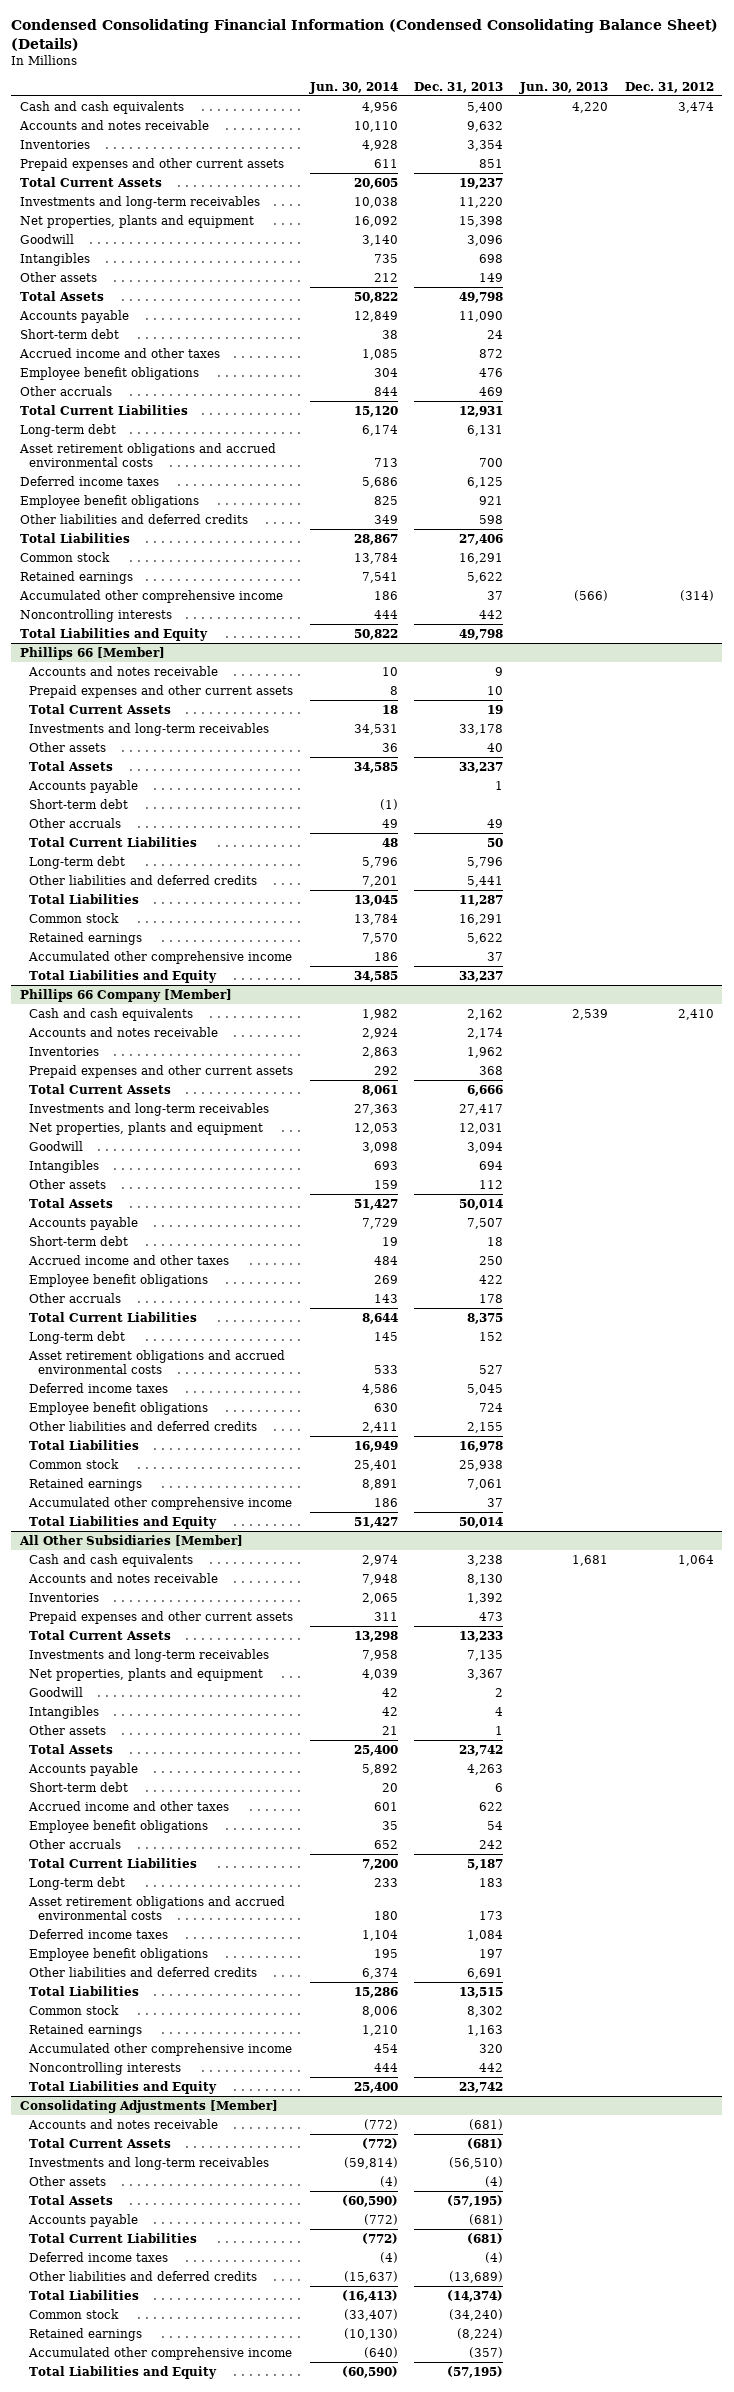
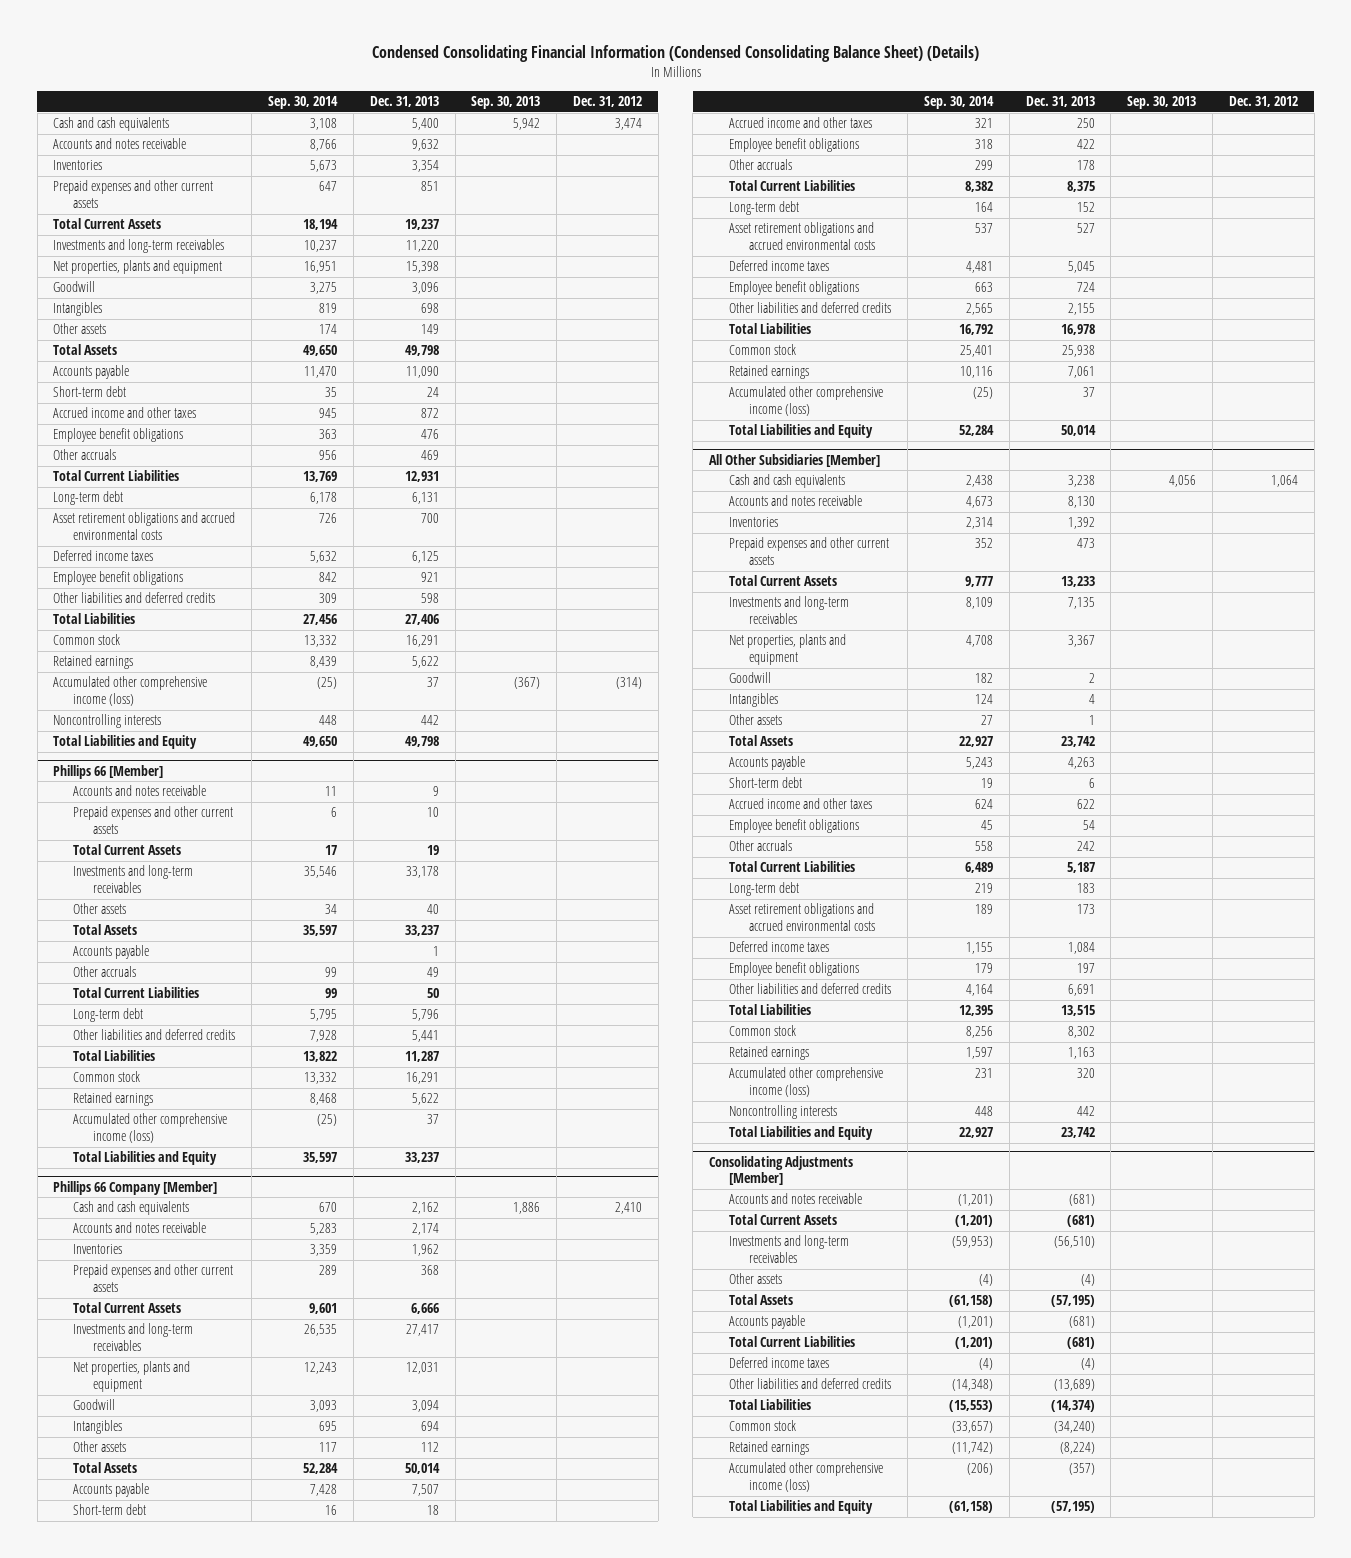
[308,81,398,94] Jun. 30, 2014 -> none
[519,81,609,94] Jun. 30, 2013 -> none
none -> [268,96,339,110] Sep. 30, 2014
none -> [471,96,541,110] Sep. 30, 2013
[18,589,283,603] Accumulated other comprehensive income -> [53,676,208,707] Accumulated other comprehensive income (loss)
[28,798,128,809] Short-term debt -> none
[27,950,292,964] Accumulated other comprehensive income -> [73,1113,228,1144] Accumulated other comprehensive income (loss)
[27,1496,292,1510] Accumulated other comprehensive income -> [729,386,884,417] Accumulated other comprehensive income (loss)
[27,2042,292,2056] Accumulated other comprehensive income -> [729,1067,884,1098] Accumulated other comprehensive income (loss)
[27,2346,292,2360] Accumulated other comprehensive income -> [729,1462,884,1493] Accumulated other comprehensive income (loss)

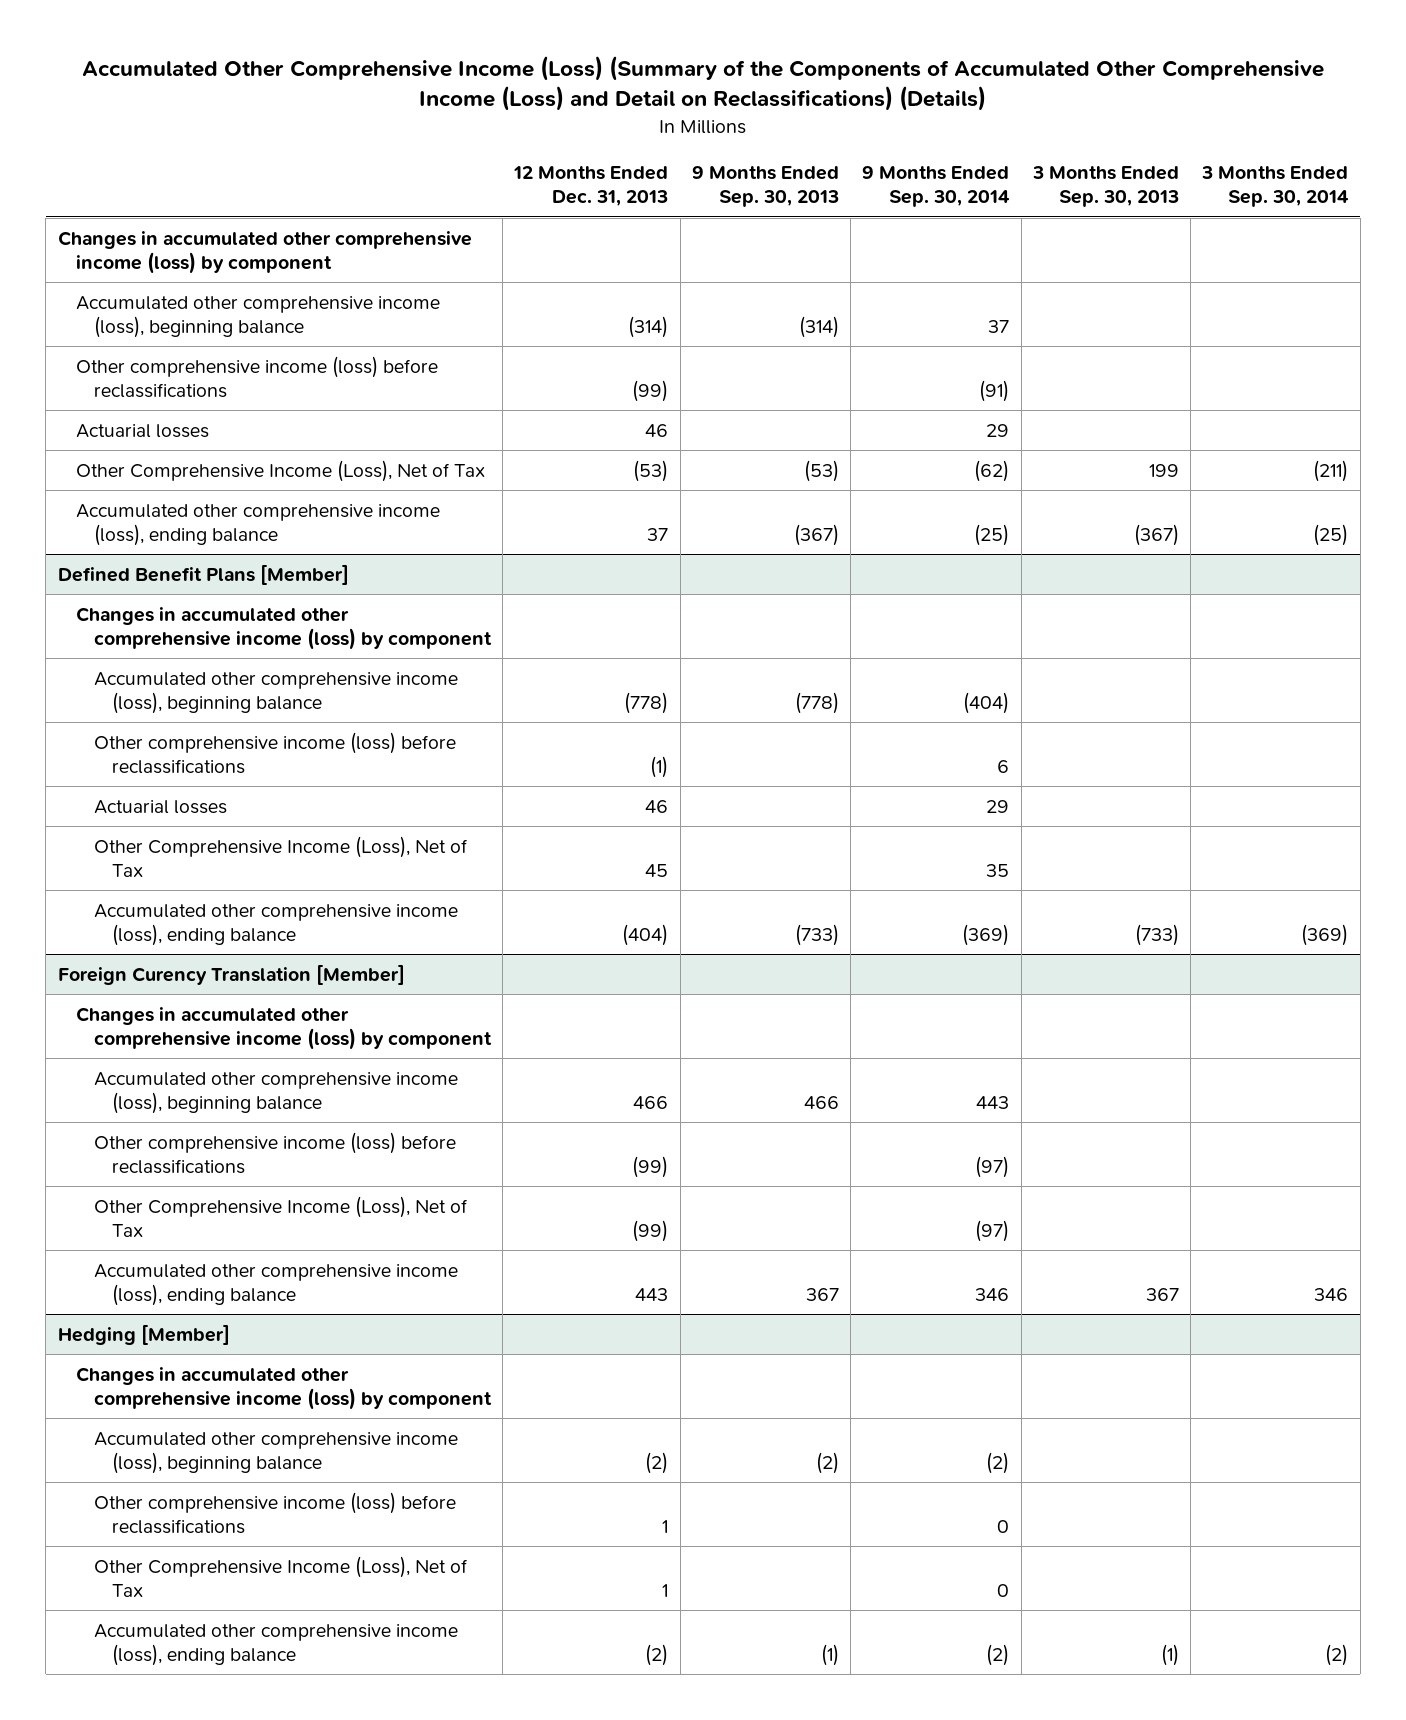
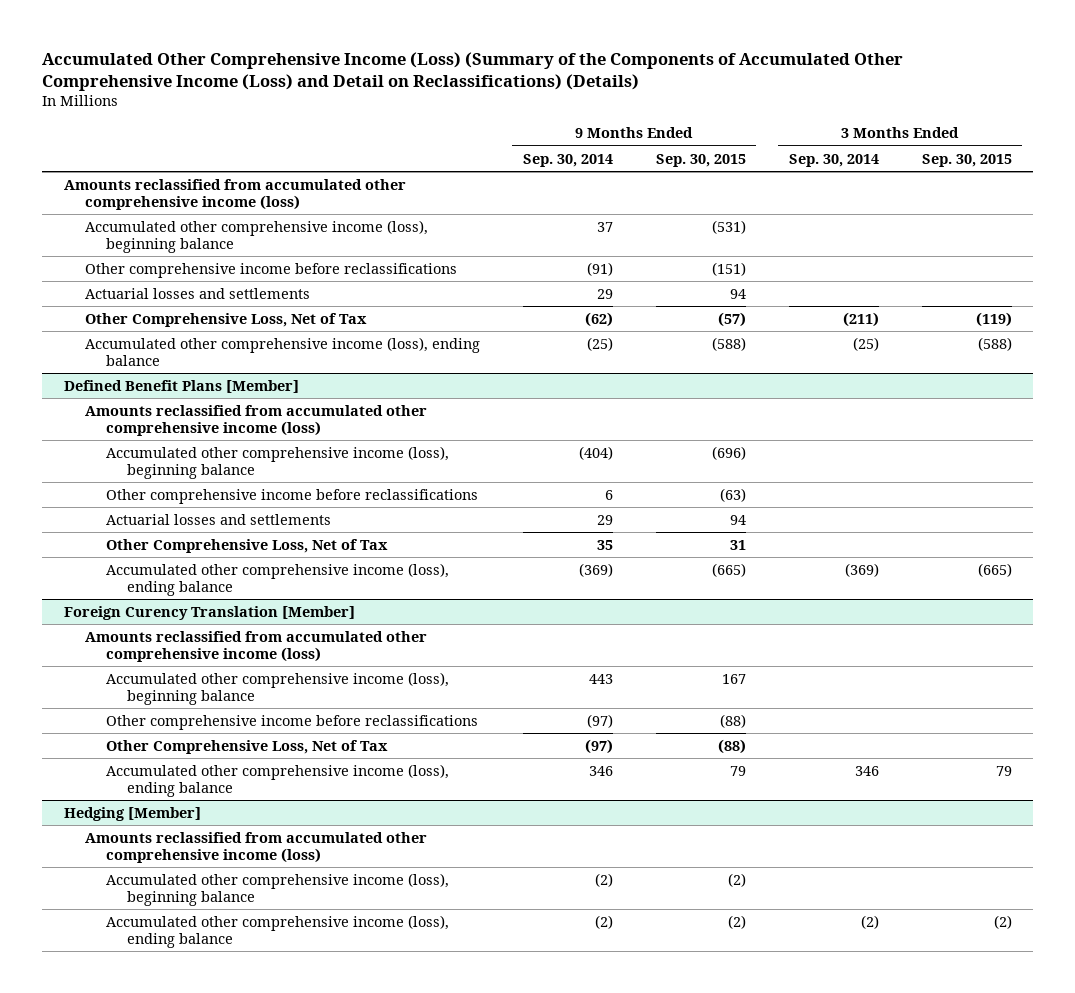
[513,165,669,207] 12 Months Ended Dec. 31, 2013 -> none
[691,165,839,208] 9 Months Ended Sep. 30, 2013 -> none
[1031,165,1179,208] 3 Months Ended Sep. 30, 2013 -> none
none -> [655,153,746,167] Sep. 30, 2015
none -> [921,153,1012,167] Sep. 30, 2015
[57,230,472,275] Changes in accumulated other comprehensive income (loss) by component -> none
none -> [63,178,406,210] Amounts reclassified from accumulated other comprehensive income (loss)
[75,355,438,399] Other comprehensive income (loss) before reclassifications -> [84,262,457,278] Other comprehensive income before reclassifications
[75,423,209,438] Actuarial losses -> [84,287,310,299] Actuarial losses and settlements
[75,459,485,482] Other Comprehensive Income (Loss), Net of Tax -> [84,312,367,327] Other Comprehensive Loss, Net of Tax
[75,606,492,651] Changes in accumulated other comprehensive income (loss) by component -> none
none -> [84,404,427,436] Amounts reclassified from accumulated other comprehensive income (loss)
[93,731,456,775] Other comprehensive income (loss) before reclassifications -> [105,488,478,504] Other comprehensive income before reclassifications
[93,799,227,814] Actuarial losses -> [105,513,331,525] Actuarial losses and settlements
[93,835,468,878] Other Comprehensive Income (Loss), Net of Tax -> [105,538,388,553] Other Comprehensive Loss, Net of Tax
[75,1006,492,1051] Changes in accumulated other comprehensive income (loss) by component -> none
none -> [84,630,427,662] Amounts reclassified from accumulated other comprehensive income (loss)
[93,1131,456,1175] Other comprehensive income (loss) before reclassifications -> [105,714,478,730] Other comprehensive income before reclassifications
[93,1195,468,1238] Other Comprehensive Income (Loss), Net of Tax -> [105,739,388,754] Other Comprehensive Loss, Net of Tax
[75,1366,492,1411] Changes in accumulated other comprehensive income (loss) by component -> none
none -> [84,831,427,863] Amounts reclassified from accumulated other comprehensive income (loss)
[93,1491,456,1535] Other comprehensive income (loss) before reclassifications -> none
[93,1555,468,1598] Other Comprehensive Income (Loss), Net of Tax -> none

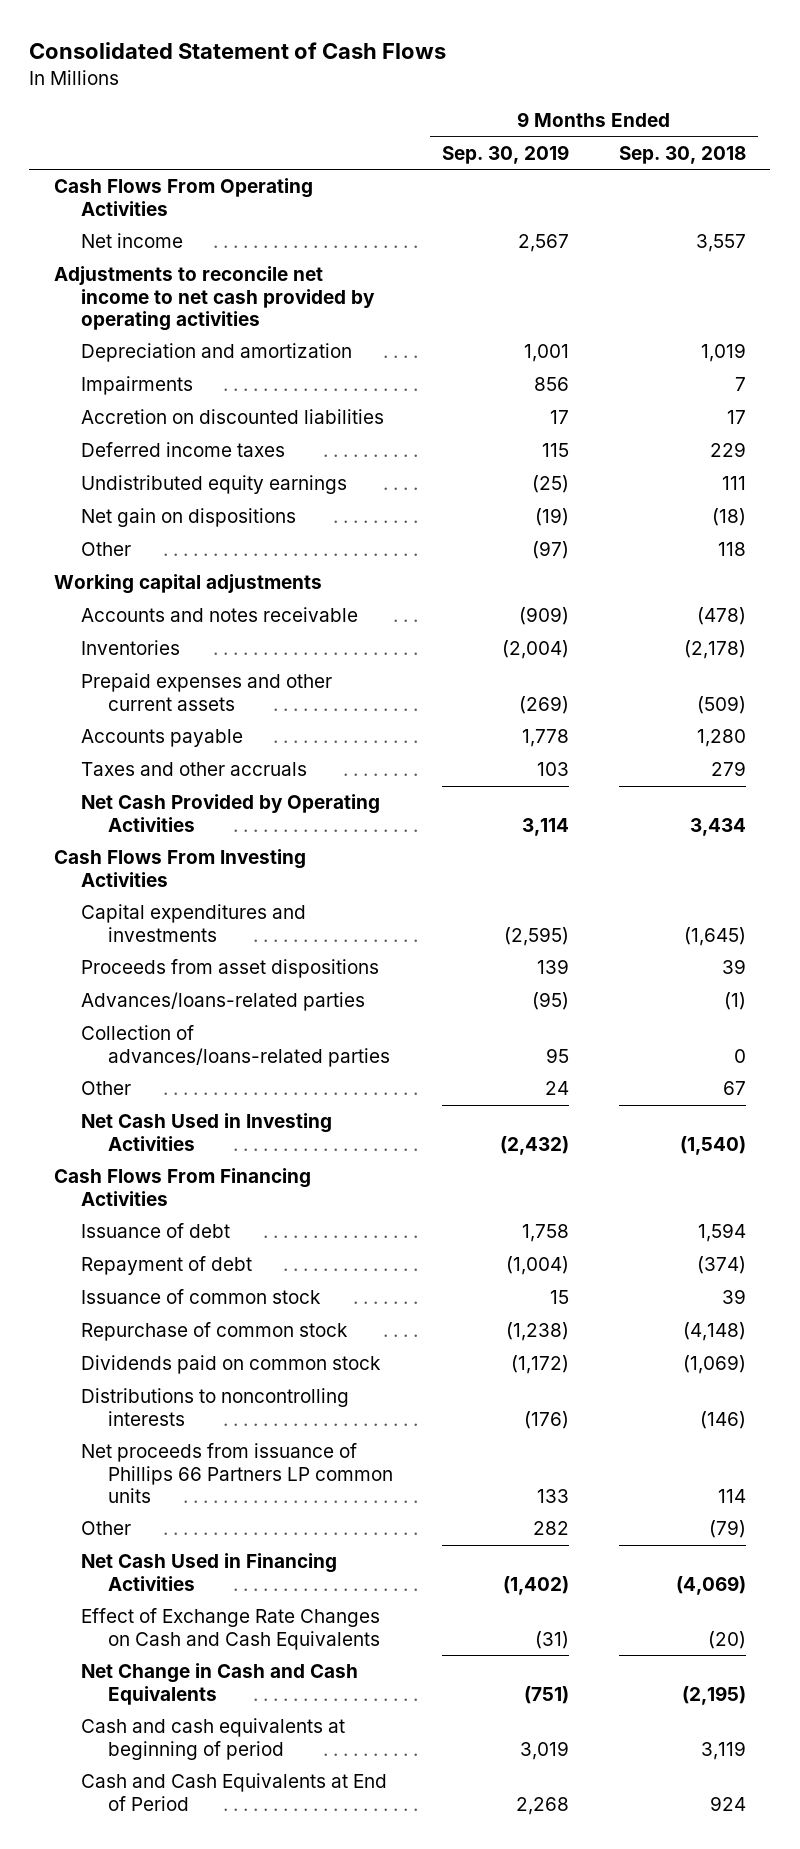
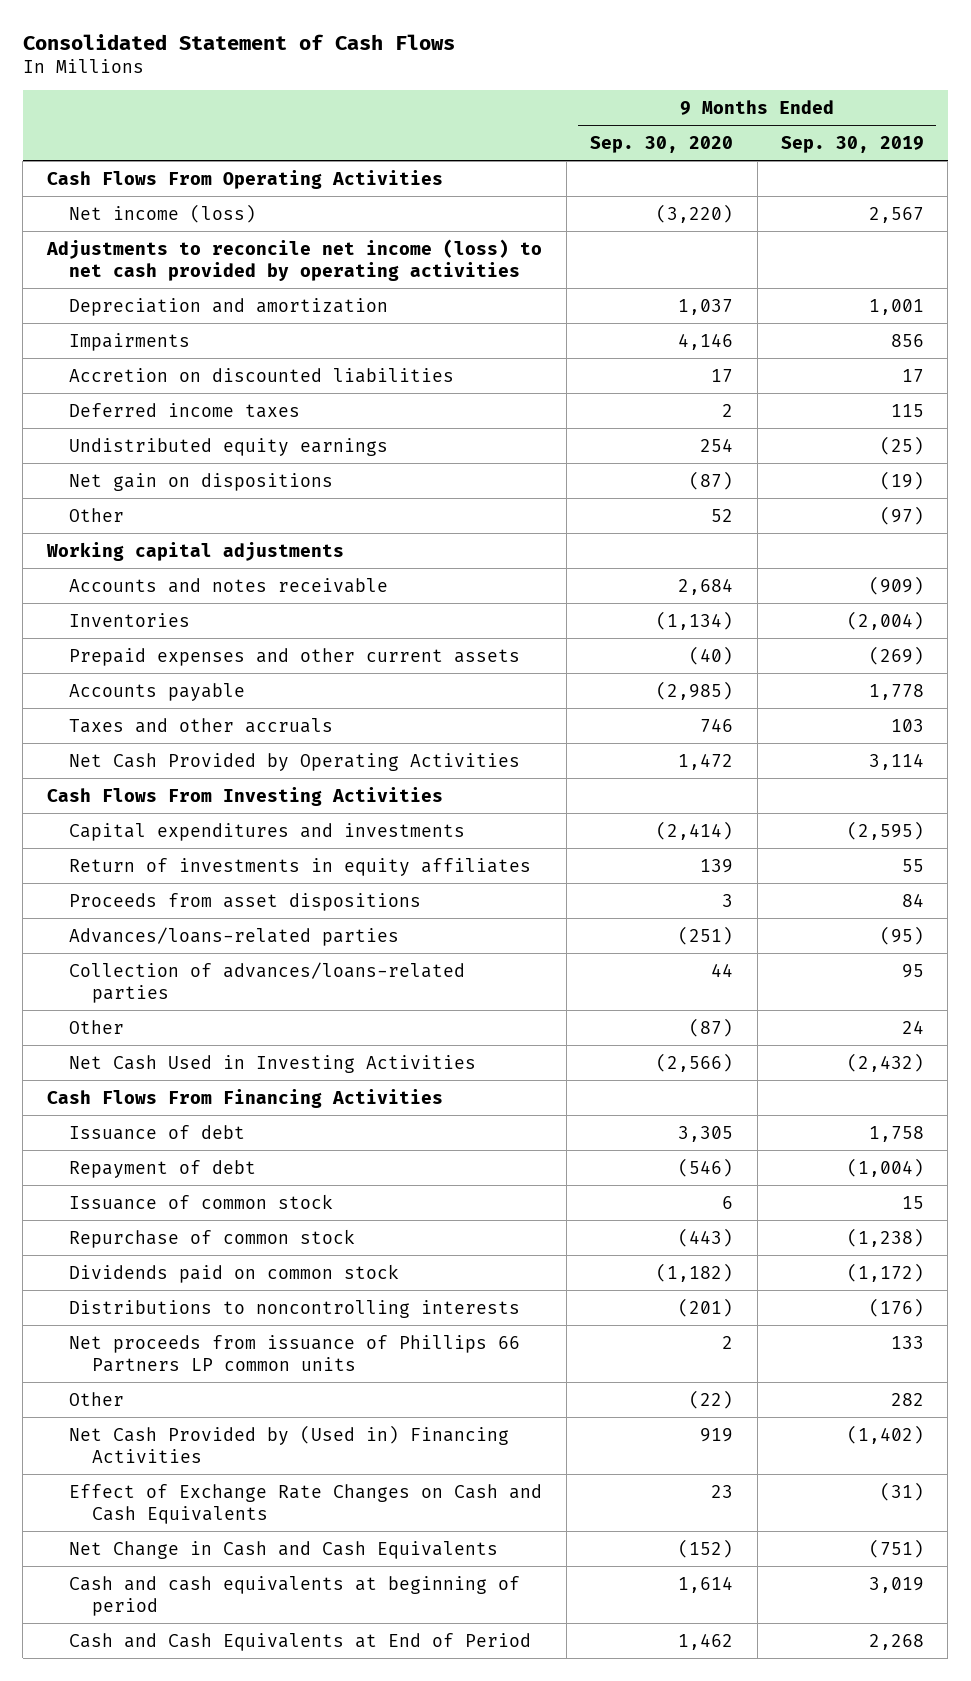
[618,145,746,164] Sep. 30, 2018 -> none
none -> [590,135,734,153] Sep. 30, 2020
[81,233,184,249] Net income -> [69,203,257,223] Net income (loss)
[53,266,376,331] Adjustments to reconcile net income to net cash provided by operating activities -> [45,238,542,281] Adjustments to reconcile net income (loss) to net cash provided by operating activities
none -> [69,857,532,876] Return of investments in equity affiliates
[537,959,570,975] 139 -> [901,892,924,907] 84
[81,1553,338,1591] Net Cash Used in Financing Activities -> [69,1424,510,1463] Net Cash Provided by (Used in) Financing Activities

